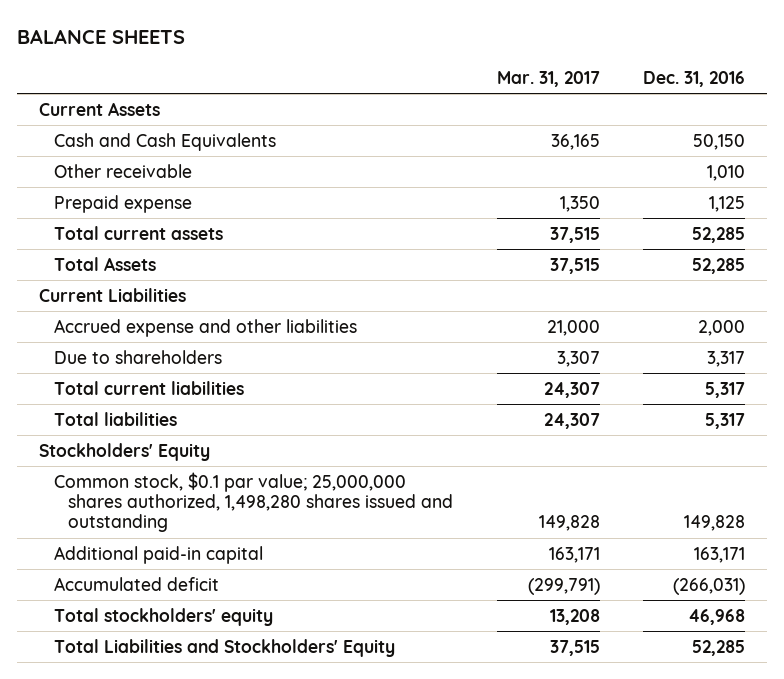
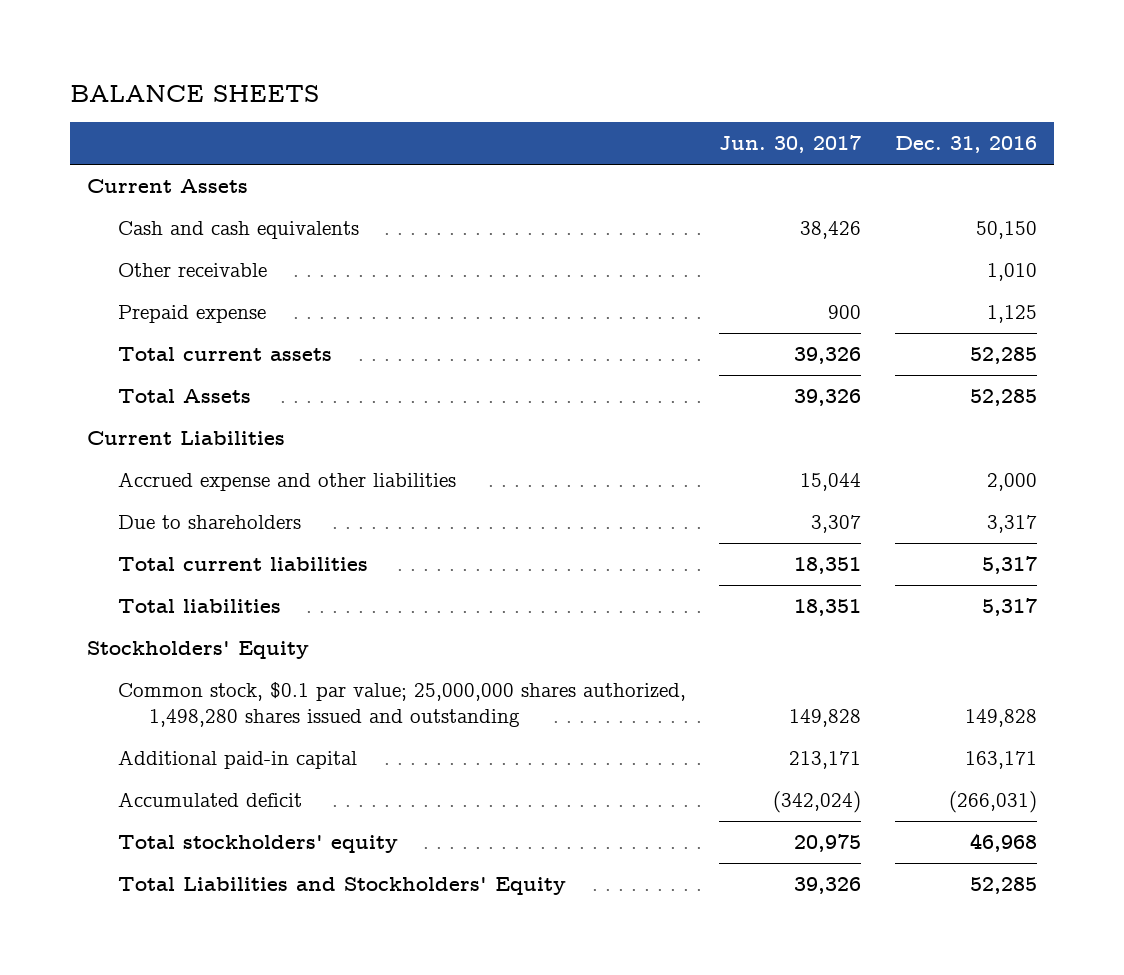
[496,70,600,87] Mar. 31, 2017 -> none
none -> [719,135,862,154] Jun. 30, 2017
[53,132,276,151] Cash and Cash Equivalents -> [117,221,359,240] Cash and cash equivalents

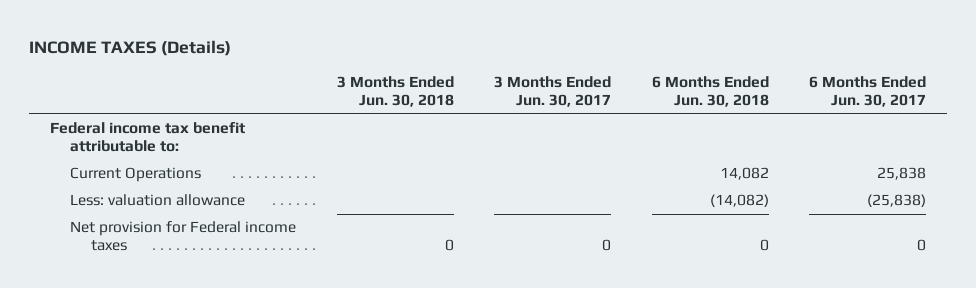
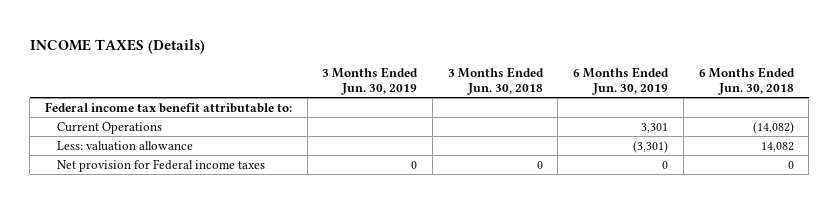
[494,76,612,108] 3 Months Ended Jun. 30, 2017 -> none
[809,76,927,108] 6 Months Ended Jun. 30, 2017 -> none
none -> [322,66,419,95] 3 Months Ended Jun. 30, 2019
none -> [573,66,670,95] 6 Months Ended Jun. 30, 2019
[719,167,769,181] 14,082 -> [752,120,794,134] (14,082)
[709,194,769,208] (14,082) -> [760,141,794,152] 14,082

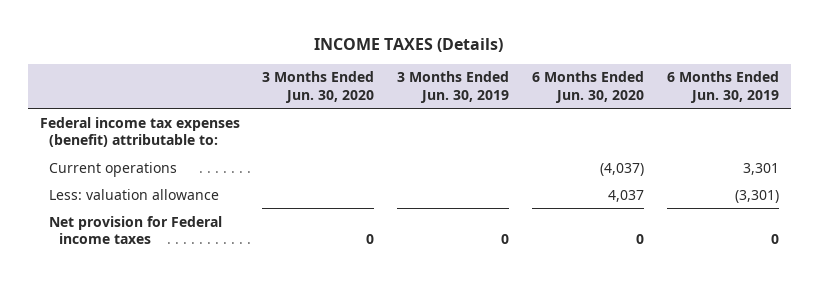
[447,66,544,95] 3 Months Ended Jun. 30, 2018 -> none
[698,66,795,95] 6 Months Ended Jun. 30, 2018 -> none
none -> [262,71,375,103] 3 Months Ended Jun. 30, 2020
none -> [532,71,645,103] 6 Months Ended Jun. 30, 2020
[44,101,292,113] Federal income tax benefit attributable to: -> [39,116,240,148] Federal income tax expenses (benefit) attributable to:
[56,121,162,134] Current Operations -> [49,161,178,177] Current operations

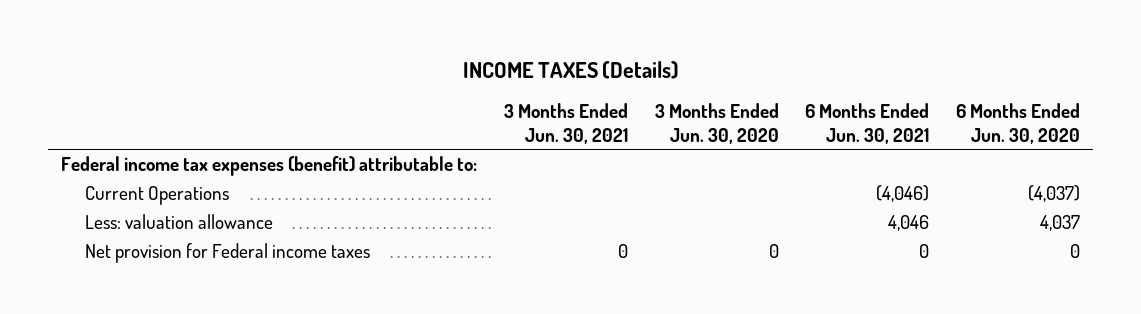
[397,71,510,103] 3 Months Ended Jun. 30, 2019 -> none
[667,71,780,103] 6 Months Ended Jun. 30, 2019 -> none
none -> [504,103,629,144] 3 Months Ended Jun. 30, 2021
none -> [805,103,930,144] 6 Months Ended Jun. 30, 2021
[49,161,178,177] Current operations -> [85,186,230,206] Current Operations

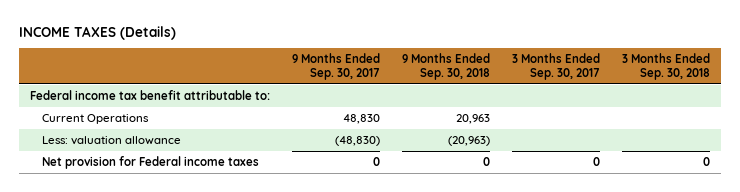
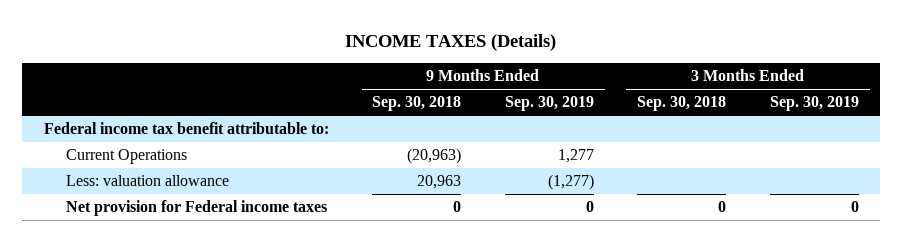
[291,53,380,80] 9 Months Ended Sep. 30, 2017 -> none
[511,53,600,80] 3 Months Ended Sep. 30, 2017 -> none
none -> [504,96,594,112] Sep. 30, 2019
none -> [769,96,859,112] Sep. 30, 2019
[455,113,490,124] 20,963 -> [407,148,462,165] (20,963)
[447,135,490,146] (20,963) -> [417,175,462,190] 20,963

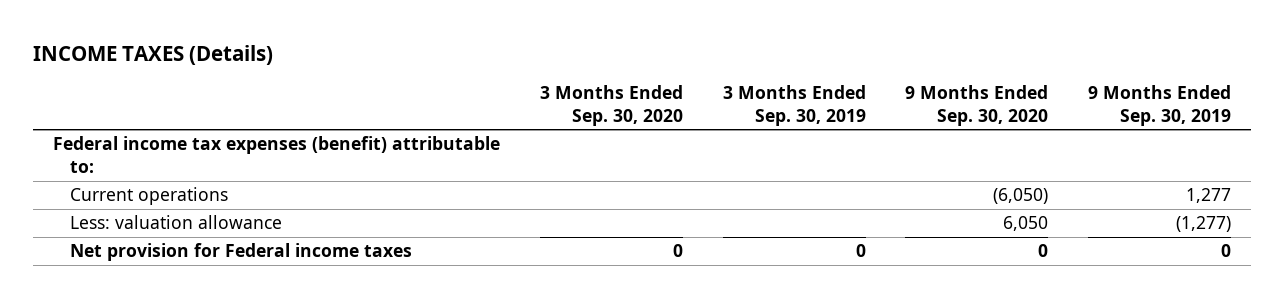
[372,96,462,112] Sep. 30, 2018 -> none
[637,96,727,112] Sep. 30, 2018 -> none
none -> [539,84,683,126] 3 Months Ended Sep. 30, 2020
none -> [905,84,1049,126] 9 Months Ended Sep. 30, 2020
[43,122,329,135] Federal income tax benefit attributable to: -> [53,136,501,174] Federal income tax expenses (benefit) attributable to:
[65,149,187,165] Current Operations -> [70,187,229,206] Current operations

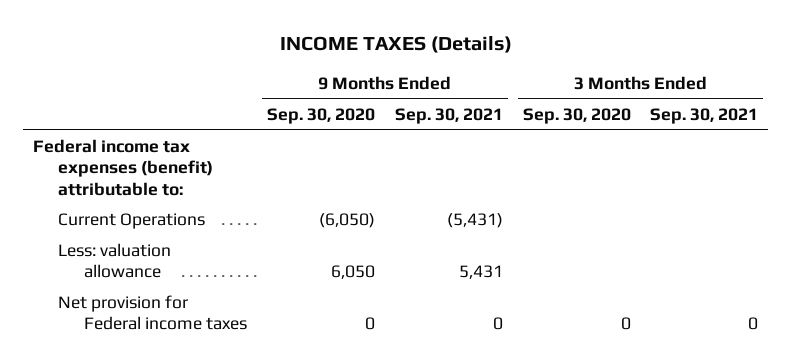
[722,84,866,126] 3 Months Ended Sep. 30, 2019 -> none
[1087,84,1231,126] 9 Months Ended Sep. 30, 2019 -> none
none -> [394,107,503,124] Sep. 30, 2021
none -> [650,107,759,124] Sep. 30, 2021
[70,187,229,206] Current operations -> [58,213,206,230] Current Operations

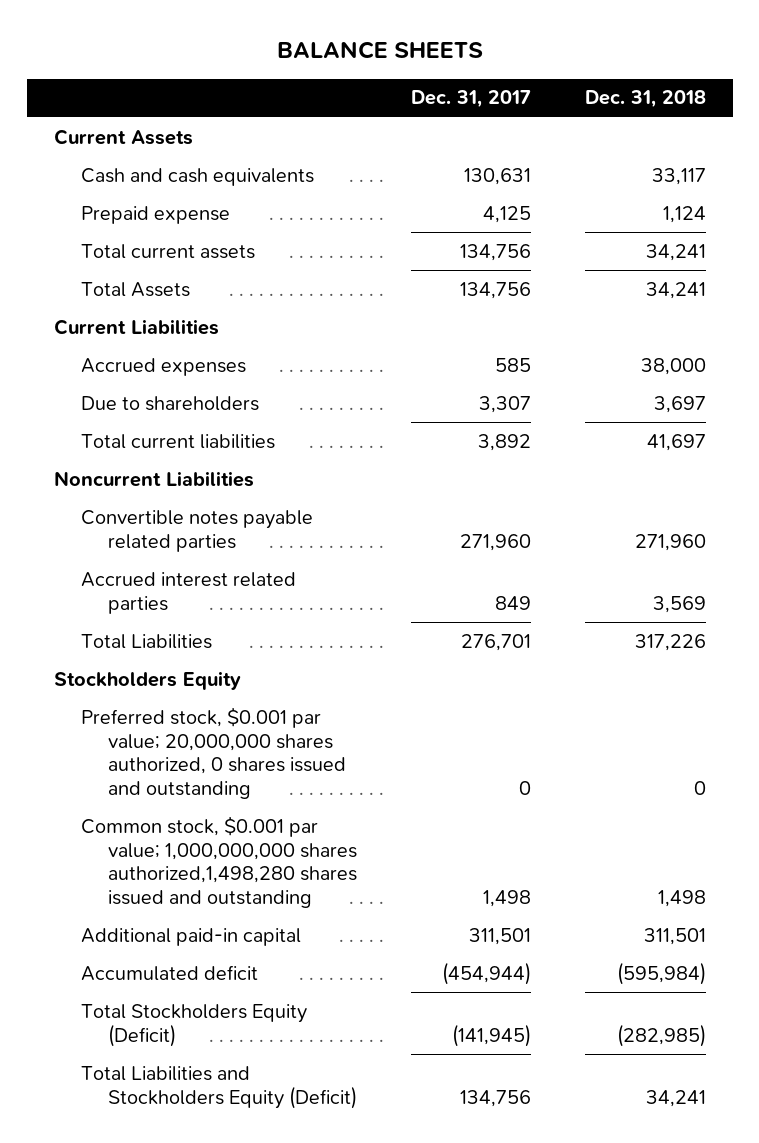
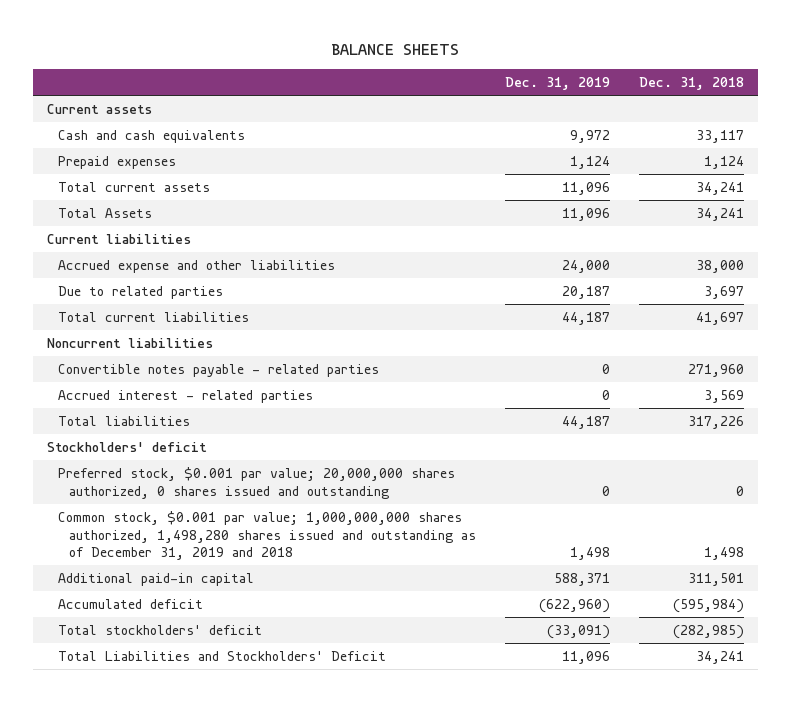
[410,90,531,109] Dec. 31, 2017 -> none
none -> [504,76,610,90] Dec. 31, 2019
[53,128,193,145] Current Assets -> [47,104,153,115] Current assets
[80,205,230,224] Prepaid expense -> [58,156,177,170] Prepaid expenses
[80,357,246,376] Accrued expenses -> none
[53,318,219,335] Current Liabilities -> [47,234,192,245] Current liabilities
none -> [58,260,336,274] Accrued expense and other liabilities
[80,395,259,411] Due to shareholders -> [58,286,224,300] Due to related parties
[53,470,254,487] Noncurrent Liabilities -> [47,338,214,349] Noncurrent liabilities
[80,509,313,552] Convertible notes payable related parties -> [58,364,380,378] Convertible notes payable - related parties
[80,571,296,614] Accrued interest related parties -> [58,390,314,404] Accrued interest - related parties
[80,633,212,649] Total Liabilities -> [58,416,191,427] Total liabilities
[53,670,241,690] Stockholders Equity -> [47,442,208,453] Stockholders' deficit
[80,815,358,908] Common stock, $0.001 par value; 1,000,000,000 shares authorized,1,498,280 shares issued and outstanding -> [58,511,476,561] Common stock, $0.001 par value; 1,000,000,000 shares authorized, 1,498,280 shares issued and outstanding as of December 31, 2019 and 2018
[80,1003,307,1047] Total Stockholders Equity (Deficit) -> [58,625,263,636] Total stockholders' deficit
[80,1065,358,1109] Total Liabilities and Stockholders Equity (Deficit) -> [58,651,387,662] Total Liabilities and Stockholders' Deficit

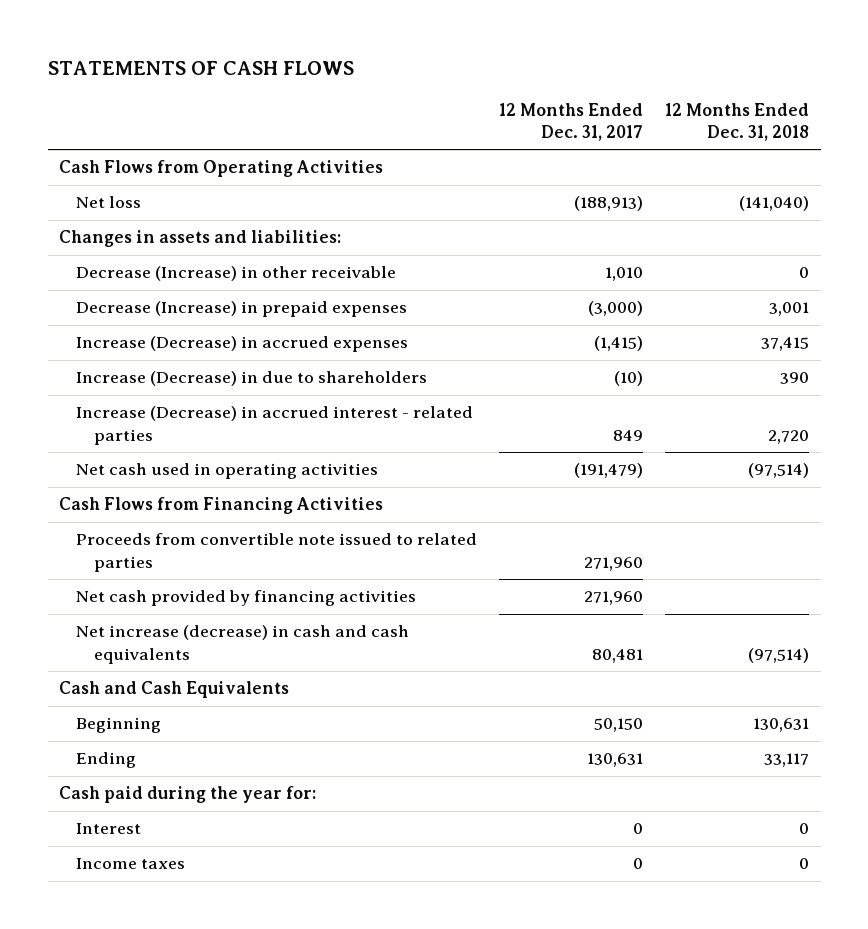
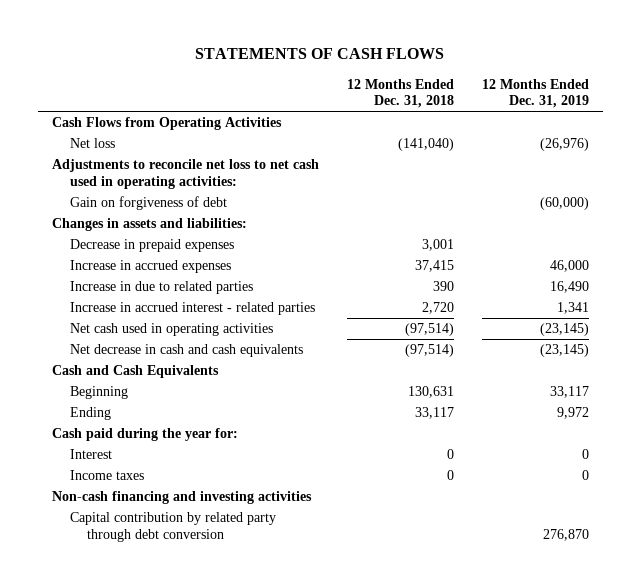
[499,102,644,142] 12 Months Ended Dec. 31, 2017 -> none
none -> [482,78,590,109] 12 Months Ended Dec. 31, 2019
none -> [51,159,319,189] Adjustments to reconcile net loss to net cash used in operating activities:
none -> [69,196,227,211] Gain on forgiveness of debt
[76,266,397,282] Decrease (Increase) in other receivable -> none
[76,371,428,387] Increase (Decrease) in due to shareholders -> none
[76,301,408,318] Decrease (Increase) in prepaid expenses -> [69,239,234,253] Decrease in prepaid expenses
[76,336,409,353] Increase (Decrease) in accrued expenses -> [69,260,231,274] Increase in accrued expenses
[76,406,474,445] Increase (Decrease) in accrued interest - related parties -> [69,281,253,295] Increase in due to related parties
[768,429,810,444] 2,720 -> [432,281,454,292] 390
none -> [69,302,315,316] Increase in accrued interest - related parties
[58,497,383,515] Cash Flows from Financing Activities -> none
[76,533,478,572] Proceeds from convertible note issued to related parties -> none
[76,590,417,607] Net cash provided by financing activities -> none
[76,625,410,664] Net increase (decrease) in cash and cash equivalents -> [69,344,303,358] Net decrease in cash and cash equivalents
none -> [51,491,312,505] Non-cash financing and investing activities
none -> [69,512,276,542] Capital contribution by related party through debt conversion

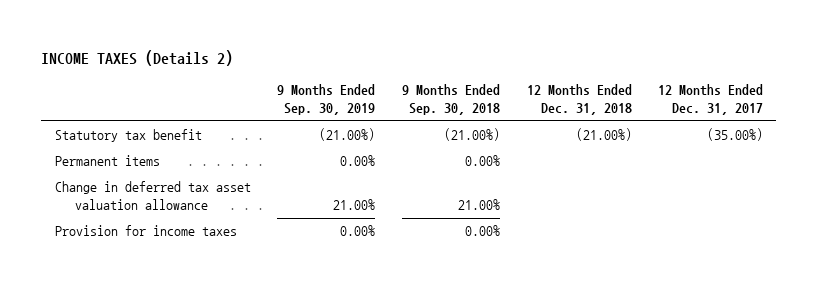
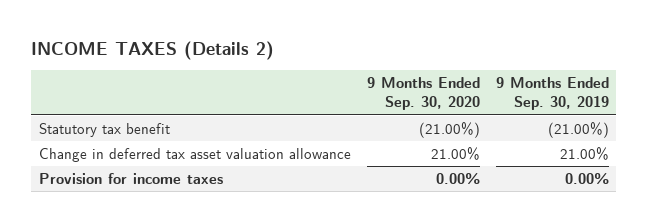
[401,84,500,116] 9 Months Ended Sep. 30, 2018 -> none
[526,84,632,116] 12 Months Ended Dec. 31, 2018 -> none
[658,84,764,116] 12 Months Ended Dec. 31, 2017 -> none
none -> [366,76,480,111] 9 Months Ended Sep. 30, 2020
[54,155,160,167] Permanent items -> none

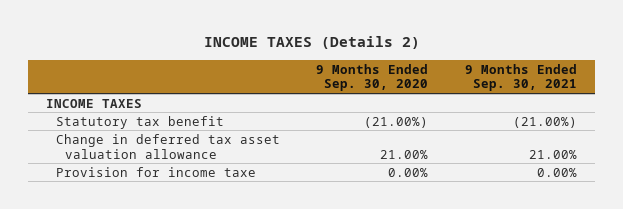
[495,76,609,111] 9 Months Ended Sep. 30, 2019 -> none
none -> [464,63,577,92] 9 Months Ended Sep. 30, 2021
none -> [46,98,143,108] INCOME TAXES
[38,173,223,185] Provision for income taxes -> [55,166,256,177] Provision for income taxe

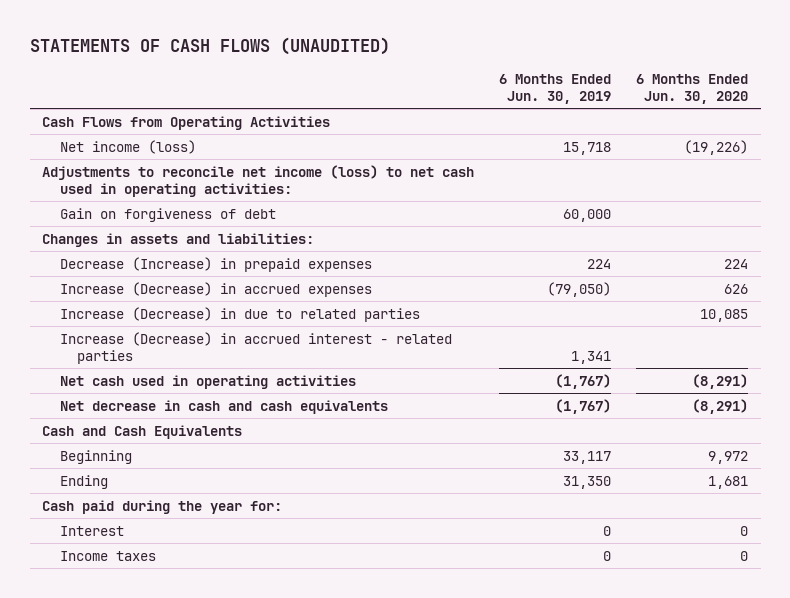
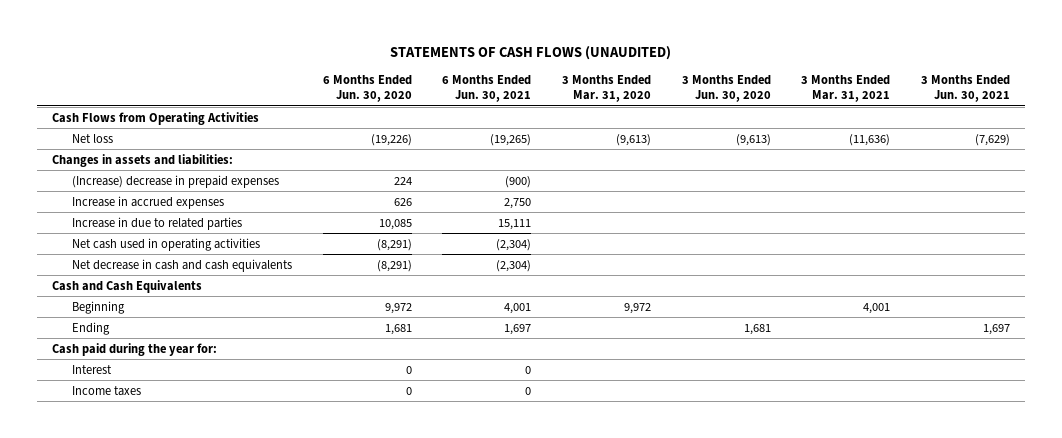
[499,73,612,104] 6 Months Ended Jun. 30, 2019 -> none
none -> [442,75,532,103] 6 Months Ended Jun. 30, 2021
none -> [562,75,652,103] 3 Months Ended Mar. 31, 2020
none -> [681,75,771,103] 3 Months Ended Jun. 30, 2020
none -> [801,75,891,103] 3 Months Ended Mar. 31, 2021
none -> [920,75,1010,103] 3 Months Ended Jun. 30, 2021
[42,164,475,197] Adjustments to reconcile net income (loss) to net cash used in operating activities: -> none
[59,207,276,222] Gain on forgiveness of debt -> none
[59,139,196,154] Net income (loss) -> [72,133,114,143] Net loss
[59,331,452,364] Increase (Decrease) in accrued interest - related parties -> none
[59,256,372,272] Decrease (Increase) in prepaid expenses -> [72,174,280,188] (Increase) decrease in prepaid expenses
[59,281,372,297] Increase (Decrease) in accrued expenses -> [72,195,225,209] Increase in accrued expenses
[59,306,420,322] Increase (Decrease) in due to related parties -> [72,216,243,230] Increase in due to related parties

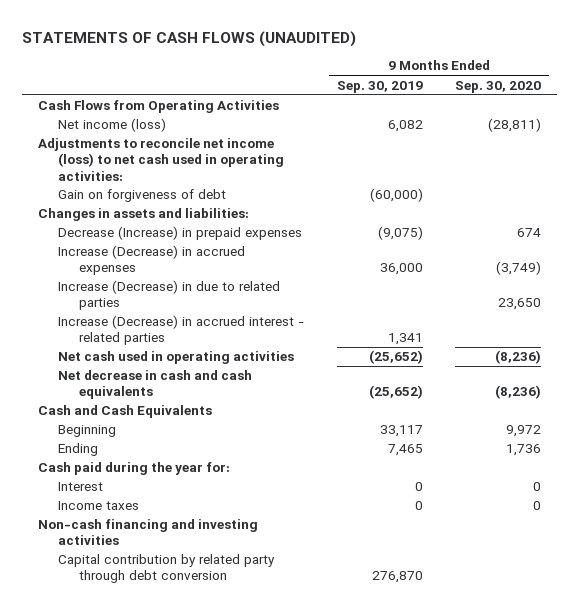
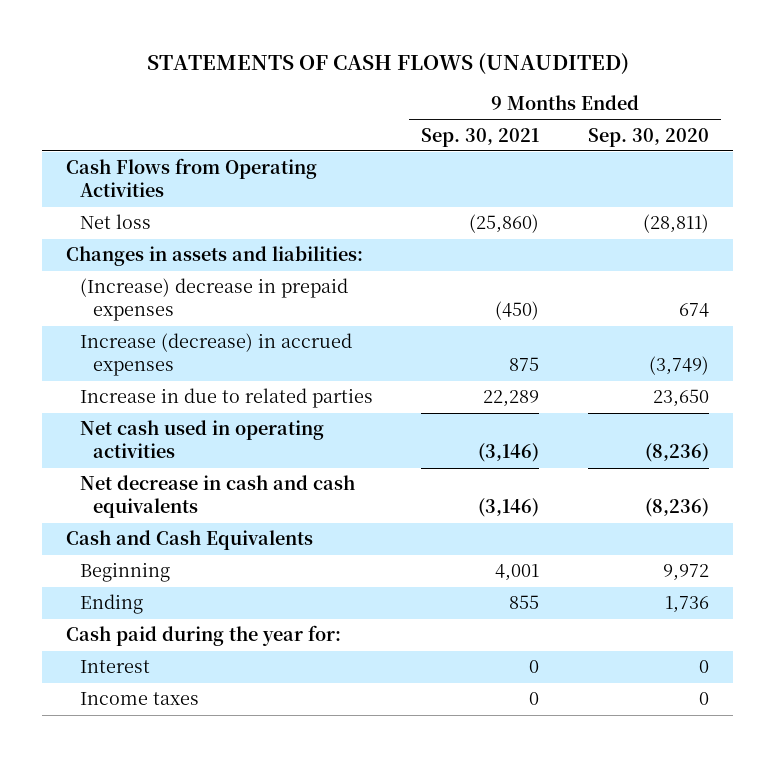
[336,80,423,93] Sep. 30, 2019 -> none
none -> [421,127,540,147] Sep. 30, 2021
[38,138,285,181] Adjustments to reconcile net income (loss) to net cash used in operating activities: -> none
[58,189,227,203] Gain on forgiveness of debt -> none
[58,118,167,133] Net income (loss) -> [79,214,151,230] Net loss
[58,315,305,346] Increase (Decrease) in accrued interest - related parties -> none
[58,226,303,241] Decrease (Increase) in prepaid expenses -> [79,278,348,322] (Increase) decrease in prepaid expenses
[58,245,246,276] Increase (Decrease) in accrued expenses -> [79,333,352,377] Increase (decrease) in accrued expenses
[58,280,281,311] Increase (Decrease) in due to related parties -> [79,388,373,409] Increase in due to related parties
[38,519,259,546] Non-cash financing and investing activities -> none
[58,554,276,584] Capital contribution by related party through debt conversion -> none

